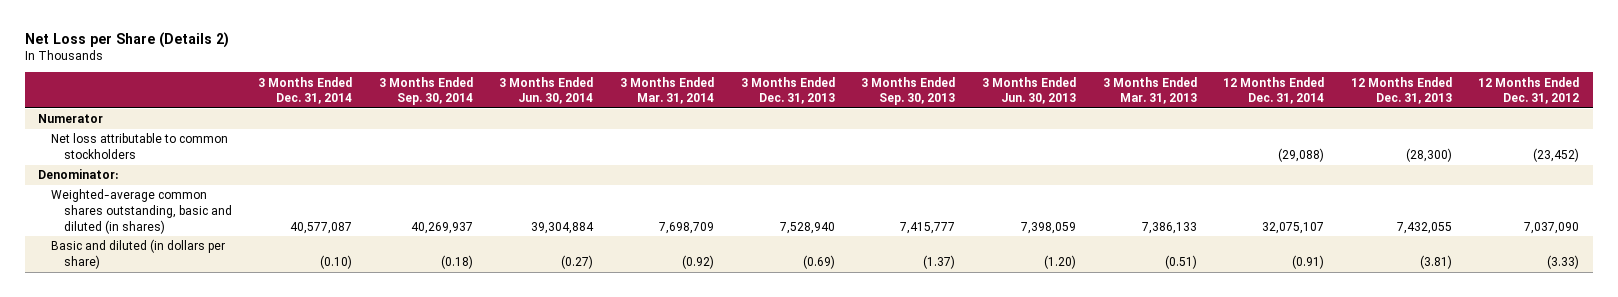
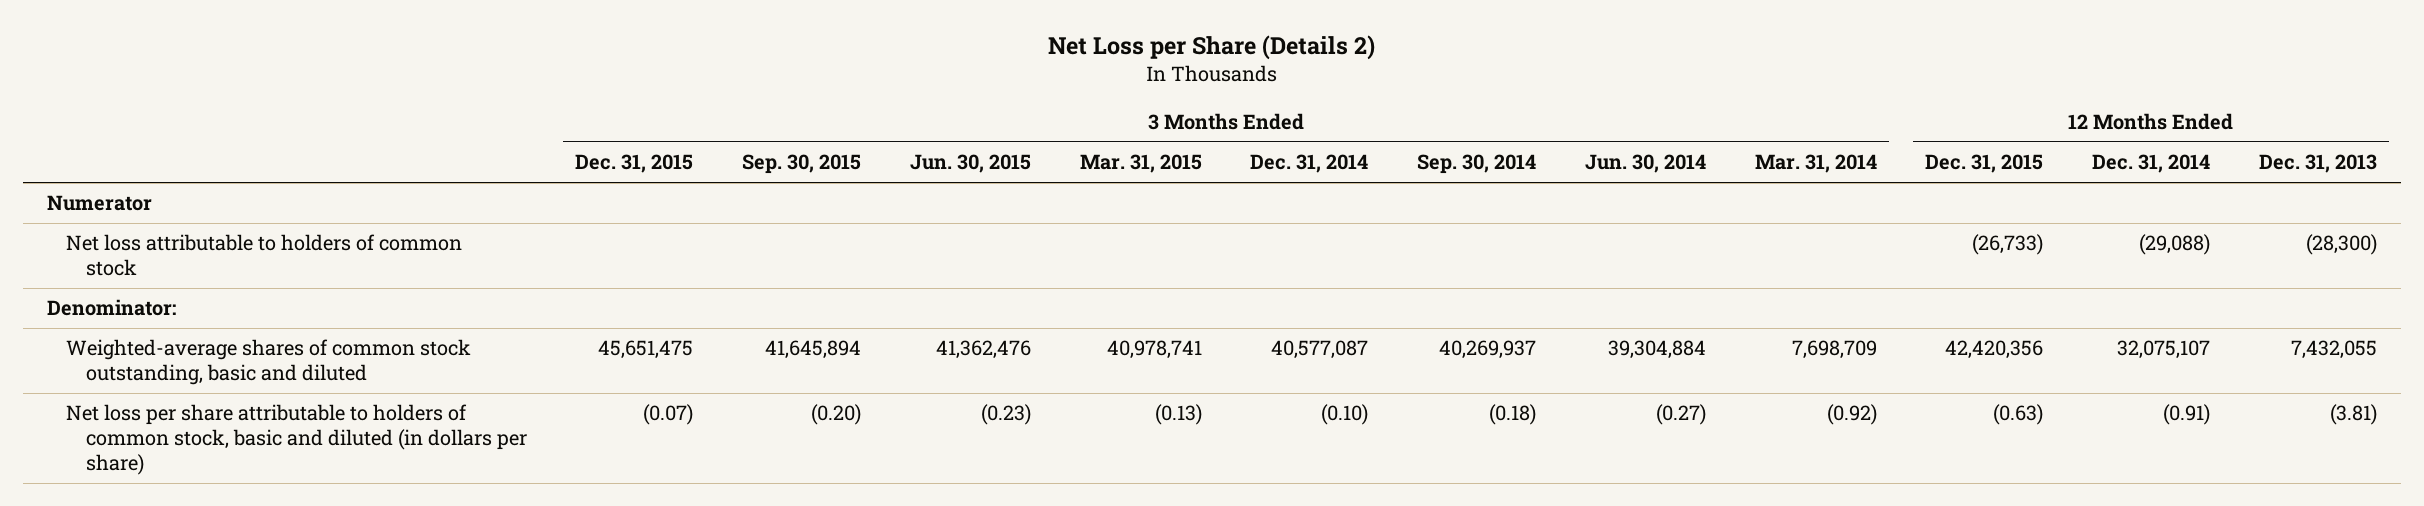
[740,76,835,105] 3 Months Ended Dec. 31, 2013 -> none
[861,76,956,106] 3 Months Ended Sep. 30, 2013 -> none
[981,76,1076,105] 3 Months Ended Jun. 30, 2013 -> none
[1102,76,1197,105] 3 Months Ended Mar. 31, 2013 -> none
[1478,76,1580,105] 12 Months Ended Dec. 31, 2012 -> none
none -> [575,154,694,174] Dec. 31, 2015
none -> [742,154,862,175] Sep. 30, 2015
none -> [909,154,1031,174] Jun. 30, 2015
none -> [1079,154,1202,174] Mar. 31, 2015
none -> [1925,154,2044,174] Dec. 31, 2015
[50,133,228,159] Net loss attributable to common stockholders -> [66,234,463,277] Net loss attributable to holders of common stock
[50,189,232,234] Weighted-average common shares outstanding, basic and diluted (in shares) -> [66,339,472,386] Weighted-average shares of common stock outstanding, basic and diluted
[50,239,225,269] Basic and diluted (in dollars per share) -> [66,404,527,476] Net loss per share attributable to holders of common stock, basic and diluted (in dollars per share)

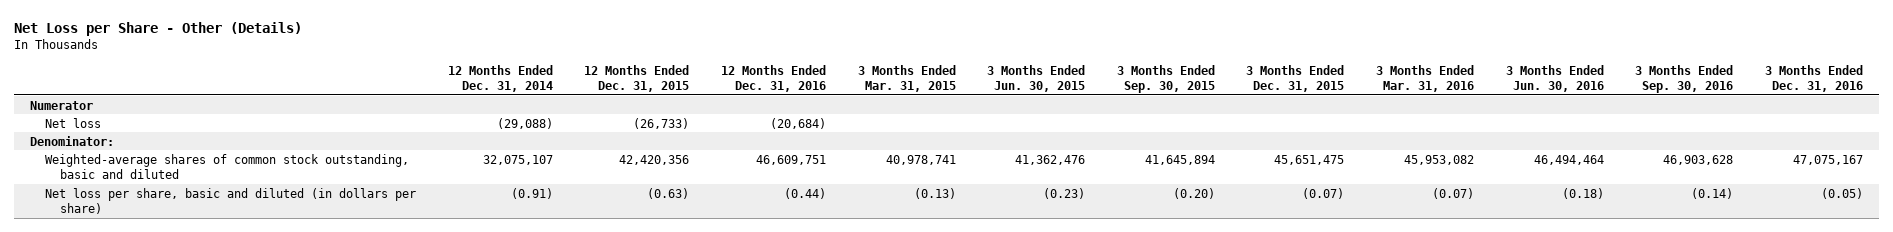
[1048,35,1376,61] Net Loss per Share (Details 2) -> [14,21,303,36] Net Loss per Share - Other (Details)
[1250,154,1369,174] Dec. 31, 2014 -> none
[1417,154,1537,175] Sep. 30, 2014 -> none
[1584,154,1706,174] Jun. 30, 2014 -> none
[1754,154,1877,174] Mar. 31, 2014 -> none
[2258,154,2377,174] Dec. 31, 2013 -> none
none -> [721,64,827,93] 12 Months Ended Dec. 31, 2016
none -> [1376,64,1475,93] 3 Months Ended Mar. 31, 2016
none -> [1505,64,1604,93] 3 Months Ended Jun. 30, 2016
none -> [1635,64,1734,94] 3 Months Ended Sep. 30, 2016
none -> [1764,64,1863,93] 3 Months Ended Dec. 31, 2016
[66,234,463,277] Net loss attributable to holders of common stock -> [45,117,102,128] Net loss
[66,404,527,476] Net loss per share attributable to holders of common stock, basic and diluted (in dollars per share) -> [45,187,417,215] Net loss per share, basic and diluted (in dollars per share)

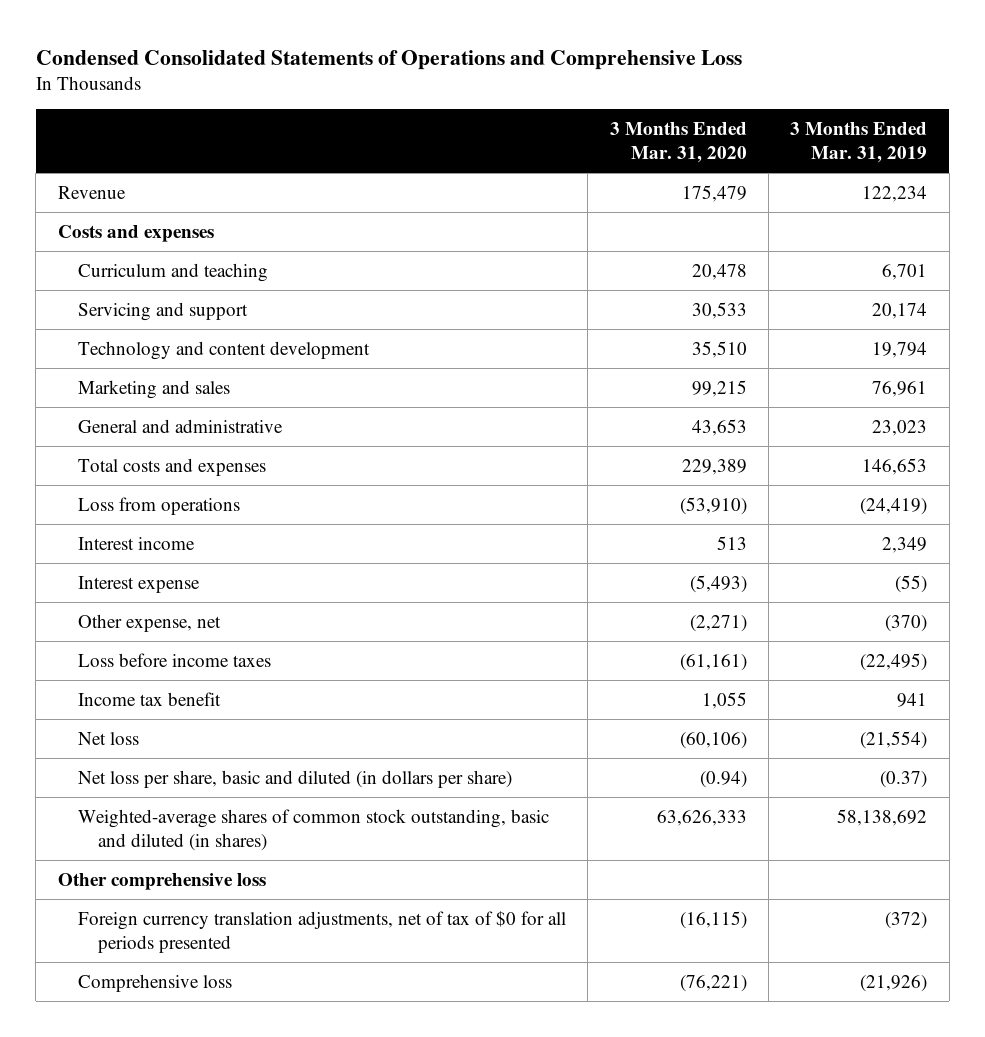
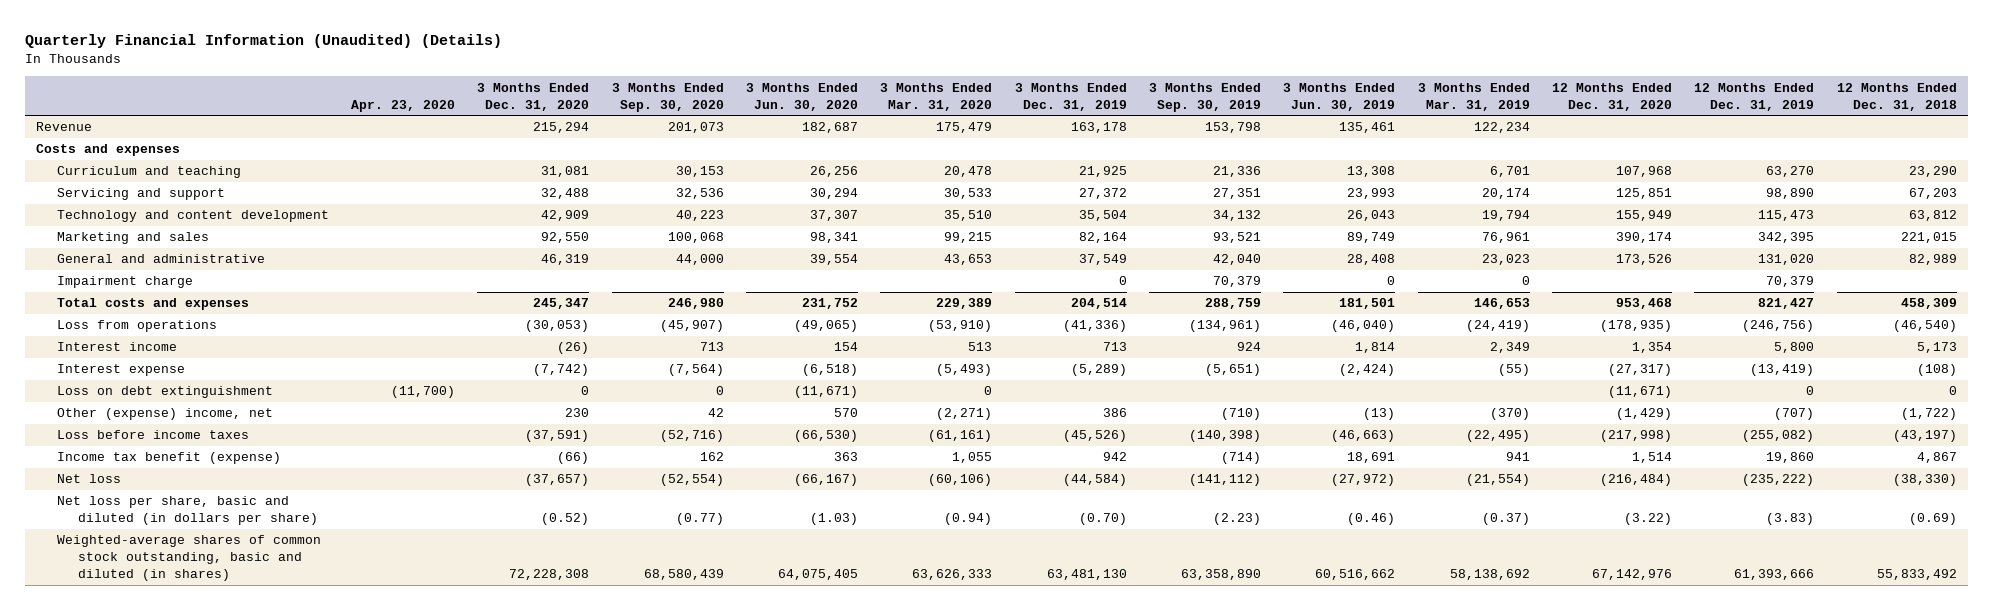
[35,49,742,70] Condensed Consolidated Statements of Operations and Comprehensive Loss -> [24,34,502,49] Quarterly Financial Information (Unaudited) (Details)
none -> [351,99,456,112] Apr. 23, 2020
none -> [477,82,590,111] 3 Months Ended Dec. 31, 2020
none -> [611,82,724,112] 3 Months Ended Sep. 30, 2020
none -> [746,82,859,111] 3 Months Ended Jun. 30, 2020
none -> [1014,82,1127,111] 3 Months Ended Dec. 31, 2019
none -> [1149,82,1262,112] 3 Months Ended Sep. 30, 2019
none -> [1283,82,1396,111] 3 Months Ended Jun. 30, 2019
none -> [1552,82,1673,111] 12 Months Ended Dec. 31, 2020
none -> [1694,82,1815,111] 12 Months Ended Dec. 31, 2019
none -> [1836,82,1957,111] 12 Months Ended Dec. 31, 2018
none -> [56,276,193,289] Impairment charge
none -> [56,386,273,399] Loss on debt extinguishment
[77,613,221,632] Other expense, net -> [56,408,273,421] Other (expense) income, net
[77,691,221,706] Income tax benefit -> [56,452,281,465] Income tax benefit (expense)
[57,872,266,890] Other comprehensive loss -> none
[77,910,566,953] Foreign currency translation adjustments, net of tax of $0 for all periods presented -> none
[77,973,232,992] Comprehensive loss -> none

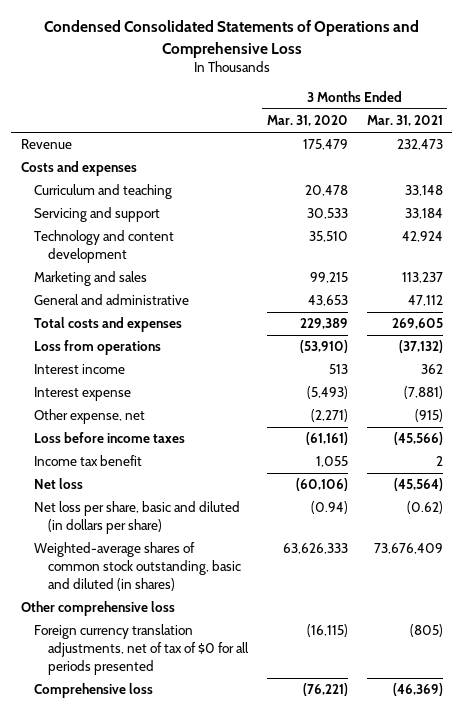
[24,34,502,49] Quarterly Financial Information (Unaudited) (Details) -> [43,20,419,58] Condensed Consolidated Statements of Operations and Comprehensive Loss
[351,99,456,112] Apr. 23, 2020 -> none
[477,82,590,111] 3 Months Ended Dec. 31, 2020 -> none
[611,82,724,112] 3 Months Ended Sep. 30, 2020 -> none
[746,82,859,111] 3 Months Ended Jun. 30, 2020 -> none
[1014,82,1127,111] 3 Months Ended Dec. 31, 2019 -> none
[1149,82,1262,112] 3 Months Ended Sep. 30, 2019 -> none
[1283,82,1396,111] 3 Months Ended Jun. 30, 2019 -> none
[1417,82,1530,111] 3 Months Ended Mar. 31, 2019 -> none
[1552,82,1673,111] 12 Months Ended Dec. 31, 2020 -> none
[1694,82,1815,111] 12 Months Ended Dec. 31, 2019 -> none
[1836,82,1957,111] 12 Months Ended Dec. 31, 2018 -> none
none -> [366,115,443,127] Mar. 31, 2021
[56,276,193,289] Impairment charge -> none
[56,386,273,399] Loss on debt extinguishment -> none
[56,408,273,421] Other (expense) income, net -> [34,409,146,425] Other expense, net
[56,452,281,465] Income tax benefit (expense) -> [34,455,143,467] Income tax benefit
none -> [20,601,175,617] Other comprehensive loss
none -> [34,624,250,675] Foreign currency translation adjustments, net of tax of $0 for all periods presented
none -> [34,683,154,699] Comprehensive loss

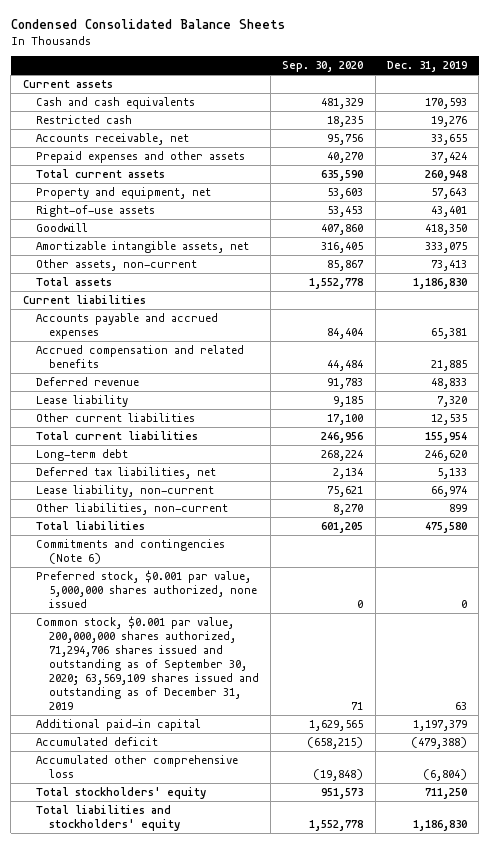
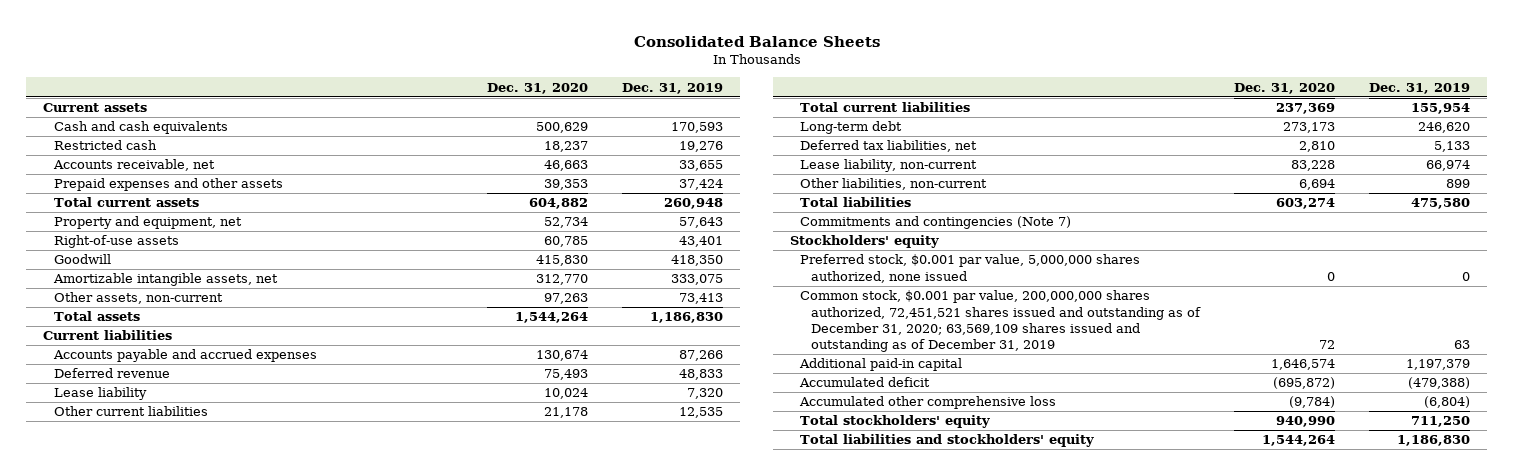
[10,18,285,29] Condensed Consolidated Balance Sheets -> [633,35,880,47] Consolidated Balance Sheets
[282,61,364,73] Sep. 30, 2020 -> none
none -> [487,82,589,94] Dec. 31, 2020
[35,345,244,369] Accrued compensation and related benefits -> none
[430,328,467,340] 65,381 -> [679,350,724,362] 87,266
[35,539,225,565] Commitments and contingencies (Note 6) -> [800,216,1072,230] Commitments and contingencies (Note 7)
none -> [789,235,939,249] Stockholders' equity
[35,616,259,710] Common stock, $0.001 par value, 200,000,000 shares authorized, 71,294,706 shares issued and outstanding as of September 30, 2020; 63,569,109 shares issued and outstanding as of December 31, 2019 -> [800,290,1201,352] Common stock, $0.001 par value, 200,000,000 shares authorized, 72,451,521 shares issued and outstanding as of December 31, 2020; 63,569,109 shares issued and outstanding as of December 31, 2019

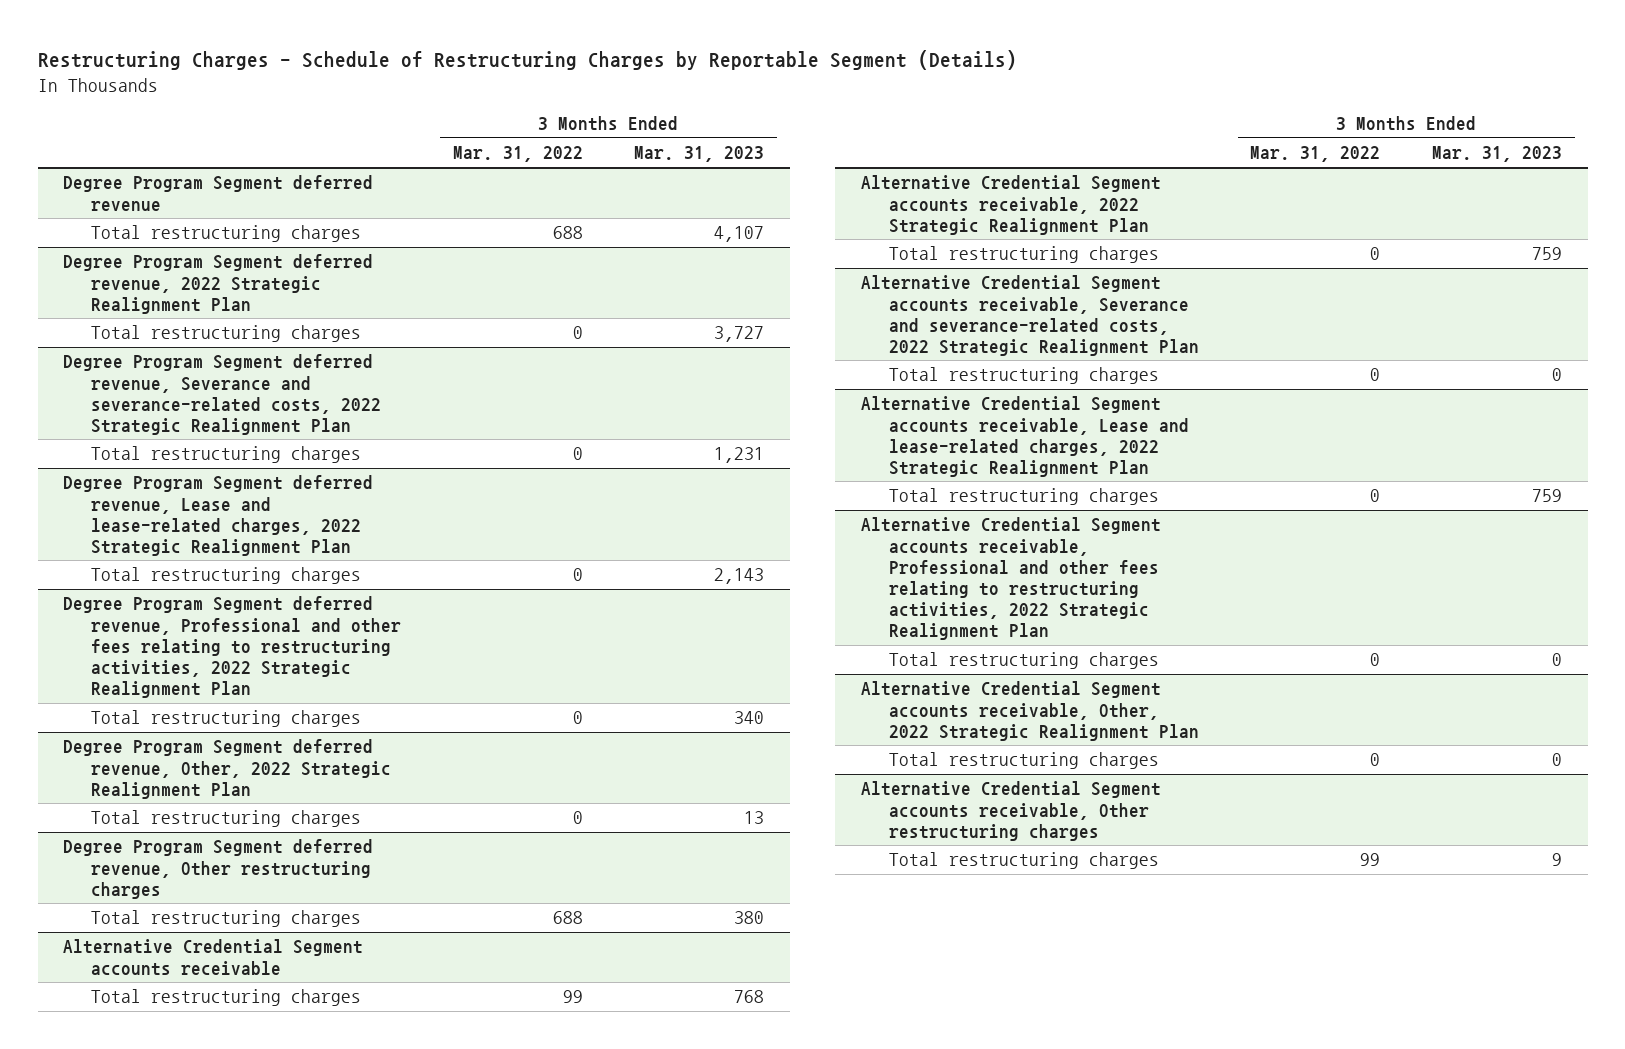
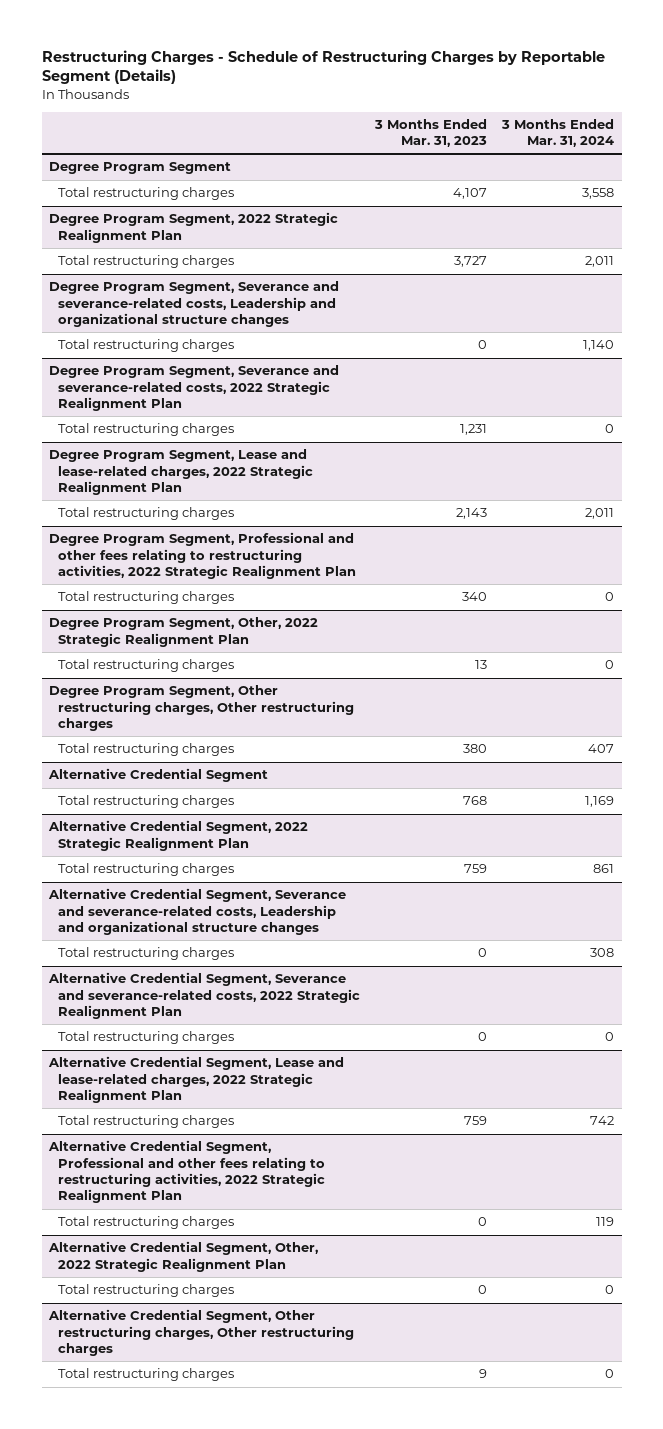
[452,146,583,163] Mar. 31, 2022 -> none
none -> [501,118,615,148] 3 Months Ended Mar. 31, 2024
[63,175,374,211] Degree Program Segment deferred revenue -> [49,162,232,175] Degree Program Segment
[63,254,374,314] Degree Program Segment deferred revenue, 2022 Strategic Realignment Plan -> [49,212,339,243] Degree Program Segment, 2022 Strategic Realignment Plan
none -> [49,281,340,328] Degree Program Segment, Severance and severance-related costs, Leadership and organizational structure changes
none -> [58,339,235,353] Total restructuring charges
[63,354,382,435] Degree Program Segment deferred revenue, Severance and severance-related costs, 2022 Strategic Realignment Plan -> [49,365,340,412] Degree Program Segment, Severance and severance-related costs, 2022 Strategic Realignment Plan
[63,475,374,556] Degree Program Segment deferred revenue, Lease and lease-related charges, 2022 Strategic Realignment Plan -> [49,449,314,496] Degree Program Segment, Lease and lease-related charges, 2022 Strategic Realignment Plan
[63,596,402,698] Degree Program Segment deferred revenue, Professional and other fees relating to restructuring activities, 2022 Strategic Realignment Plan -> [49,532,357,580] Degree Program Segment, Professional and other fees relating to restructuring activities, 2022 Strategic Realignment Plan
[63,739,392,799] Degree Program Segment deferred revenue, Other, 2022 Strategic Realignment Plan -> [49,617,319,647] Degree Program Segment, Other, 2022 Strategic Realignment Plan
[63,839,374,899] Degree Program Segment deferred revenue, Other restructuring charges -> [49,685,355,732] Degree Program Segment, Other restructuring charges, Other restructuring charges
[63,939,364,976] Alternative Credential Segment accounts receivable -> [48,768,269,783] Alternative Credential Segment
[861,175,1162,235] Alternative Credential Segment accounts receivable, 2022 Strategic Realignment Plan -> [48,820,309,851] Alternative Credential Segment, 2022 Strategic Realignment Plan
[861,275,1200,356] Alternative Credential Segment accounts receivable, Severance and severance-related costs, 2022 Strategic Realignment Plan -> none
none -> [48,888,347,936] Alternative Credential Segment, Severance and severance-related costs, Leadership and organizational structure changes
none -> [48,972,361,1020] Alternative Credential Segment, Severance and severance-related costs, 2022 Strategic Realignment Plan
none -> [58,1031,235,1045] Total restructuring charges
[861,396,1190,477] Alternative Credential Segment accounts receivable, Lease and lease-related charges, 2022 Strategic Realignment Plan -> [48,1056,345,1104] Alternative Credential Segment, Lease and lease-related charges, 2022 Strategic Realignment Plan
[861,517,1162,641] Alternative Credential Segment accounts receivable, Professional and other fees relating to restructuring activities, 2022 Strategic Realignment Plan -> [48,1140,326,1204] Alternative Credential Segment, Professional and other fees relating to restructuring activities, 2022 Strategic Realignment Plan
[861,681,1200,741] Alternative Credential Segment accounts receivable, Other, 2022 Strategic Realignment Plan -> [48,1241,319,1272] Alternative Credential Segment, Other, 2022 Strategic Realignment Plan
[861,781,1162,841] Alternative Credential Segment accounts receivable, Other restructuring charges -> [48,1309,355,1357] Alternative Credential Segment, Other restructuring charges, Other restructuring charges

